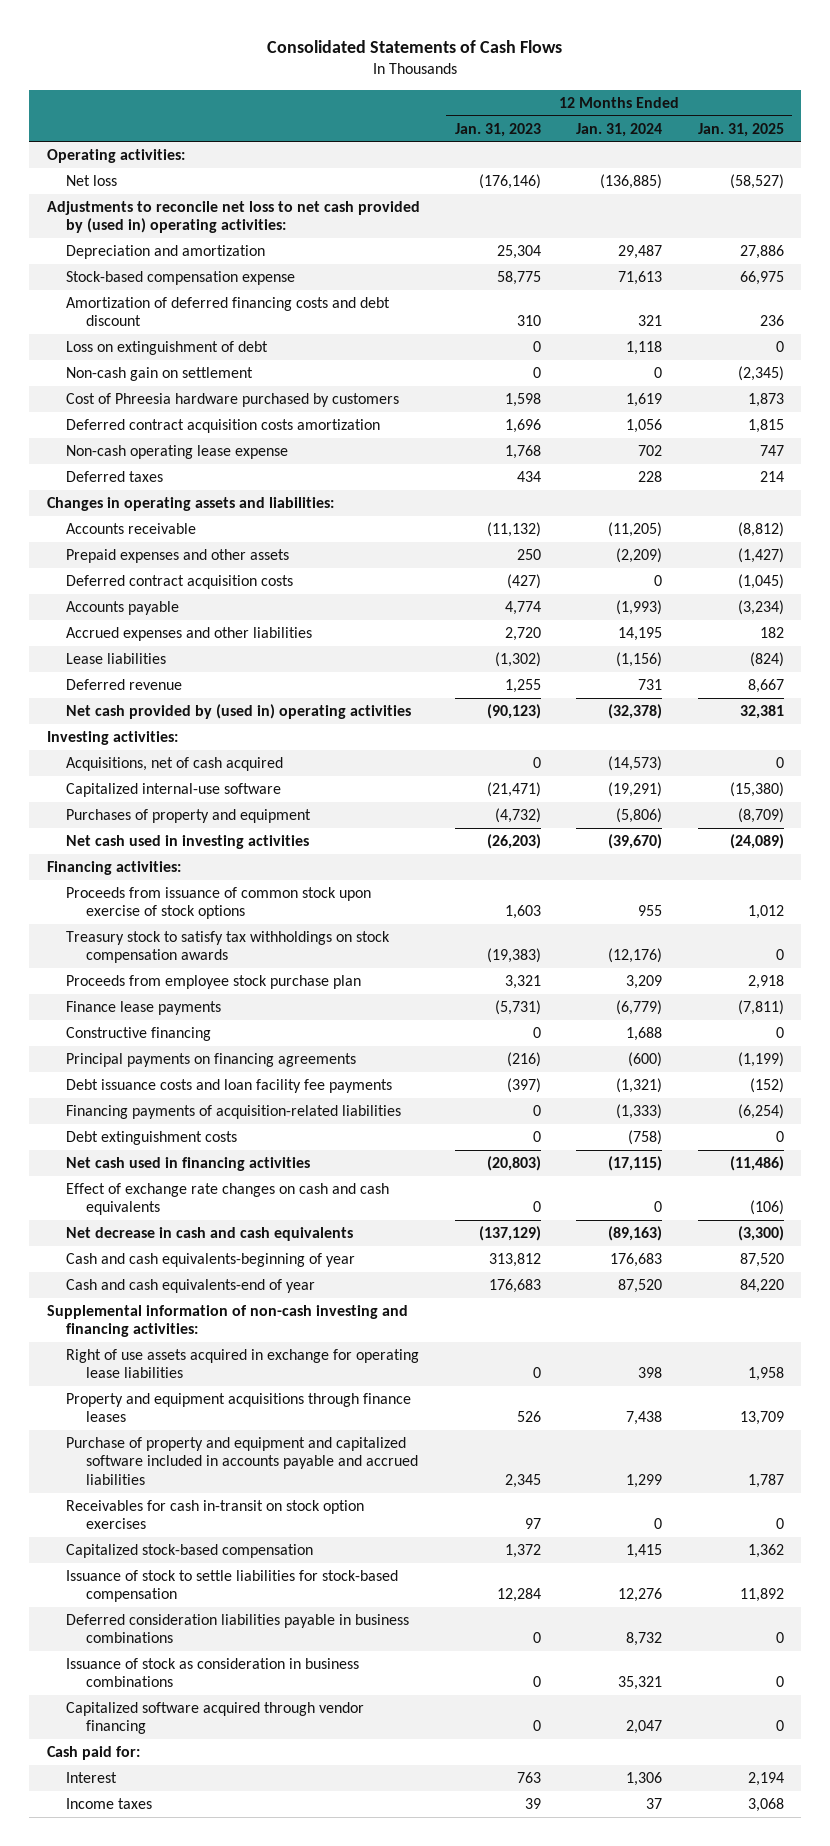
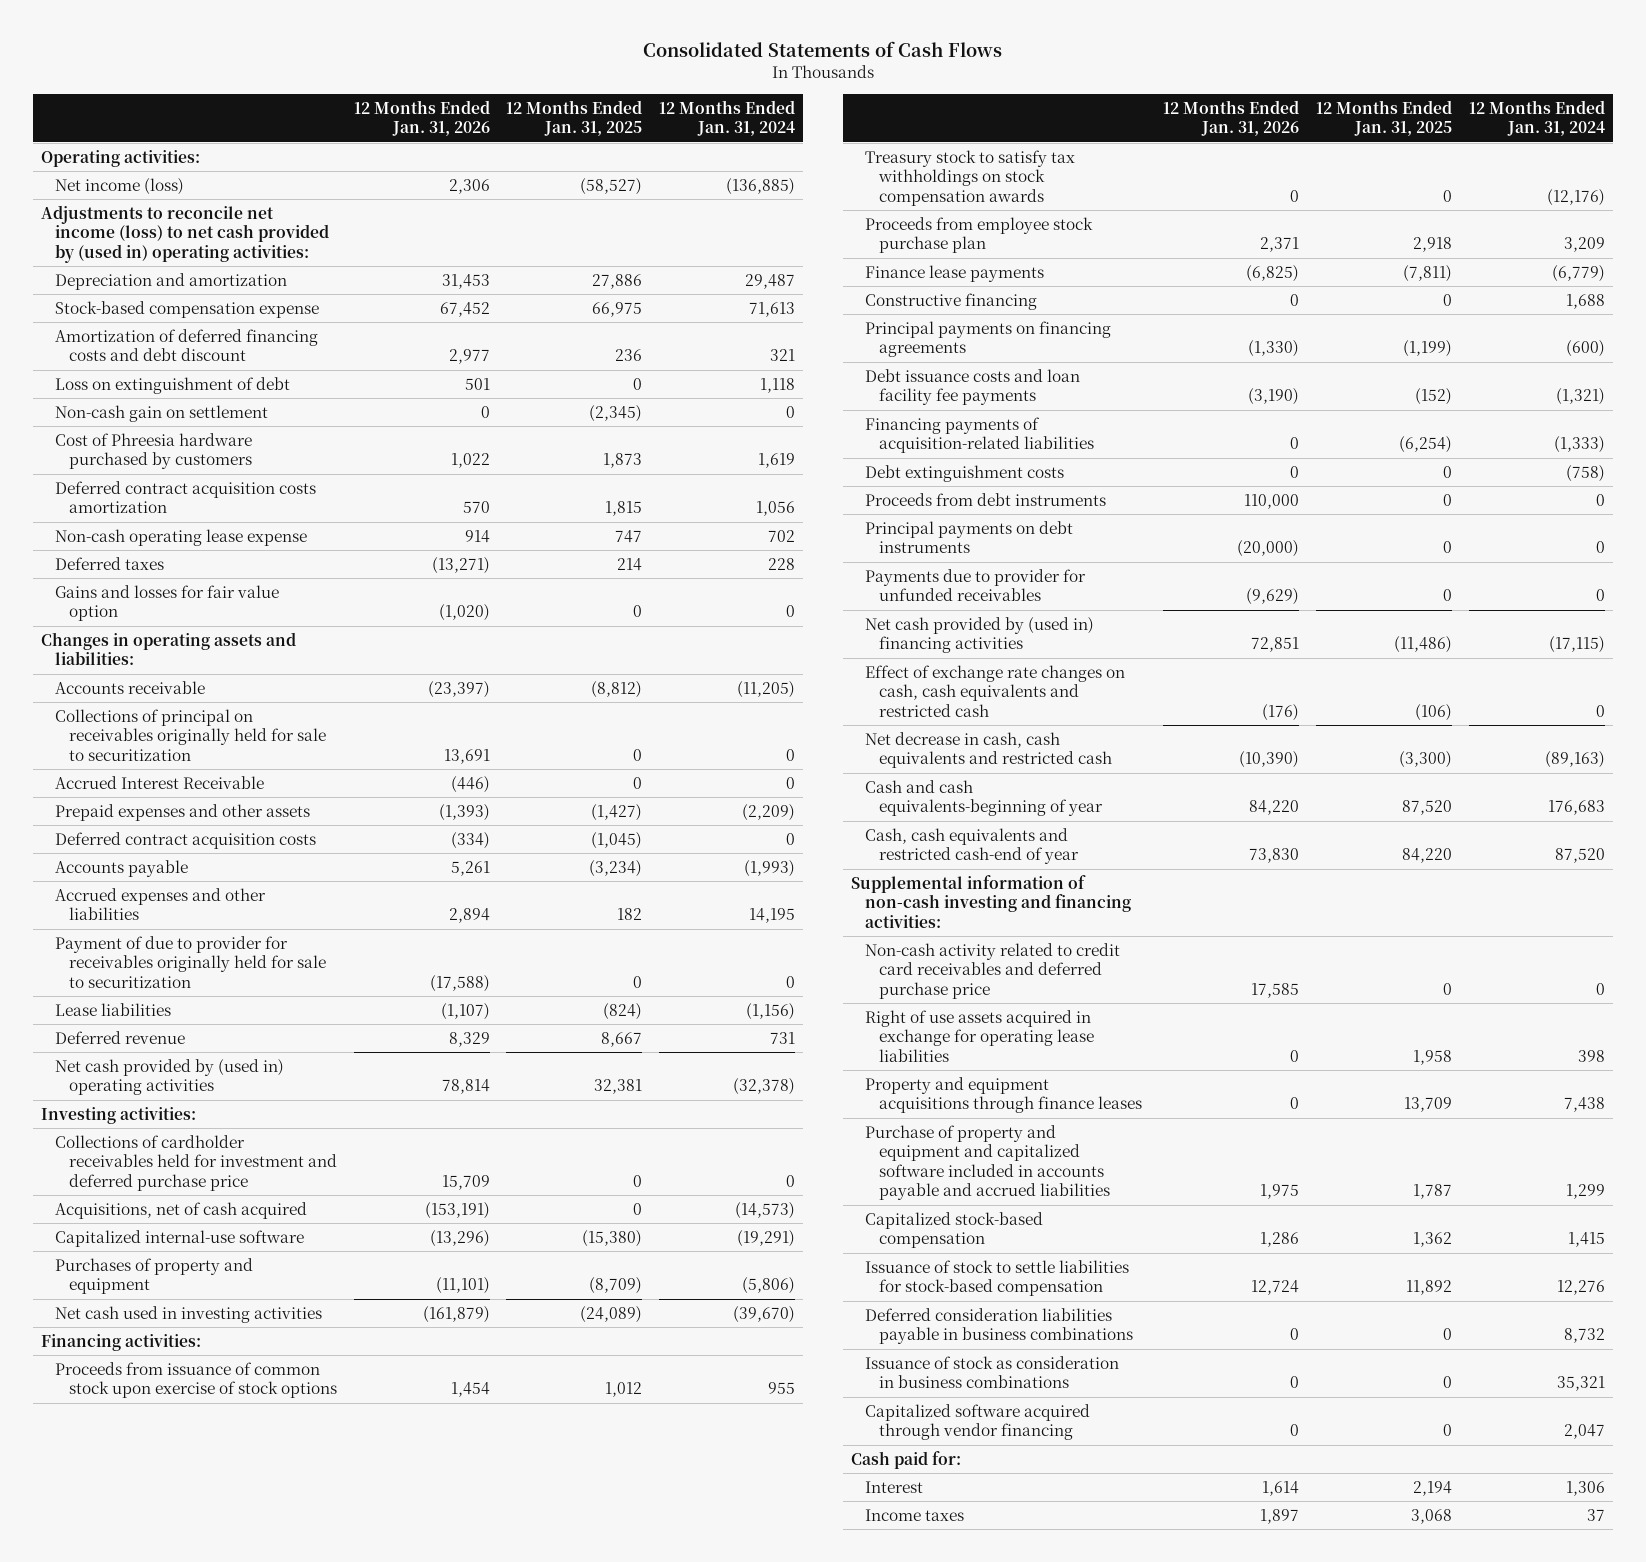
[454,122,541,137] Jan. 31, 2023 -> none
none -> [353,99,490,137] 12 Months Ended Jan. 31, 2026
[66,174,118,186] Net loss -> [55,177,185,195] Net income (loss)
[46,200,420,234] Adjustments to reconcile net loss to net cash provided by (used in) operating activities: -> [41,204,330,263] Adjustments to reconcile net income (loss) to net cash provided by (used in) operating activities:
none -> [55,584,280,622] Gains and losses for fair value option
none -> [55,708,327,761] Collections of principal on receivables originally held for sale to securitization
none -> [55,775,265,789] Accrued Interest Receivable
none -> [55,935,327,988] Payment of due to provider for receivables originally held for sale to securitization
none -> [55,1134,338,1191] Collections of cardholder receivables held for investment and deferred purchase price
none -> [864,492,1106,506] Proceeds from debt instruments
none -> [864,520,1073,554] Principal payments on debt instruments
none -> [864,568,1086,602] Payments due to provider for unfunded receivables
[66,1156,311,1171] Net cash used in financing activities -> [864,616,1094,654] Net cash provided by (used in) financing activities
[66,1182,390,1216] Effect of exchange rate changes on cash and cash equivalents -> [864,664,1125,717] Effect of exchange rate changes on cash, cash equivalents and restricted cash
[66,1226,354,1241] Net decrease in cash and cash equivalents -> [864,731,1112,769] Net decrease in cash, cash equivalents and restricted cash
[66,1278,316,1293] Cash and cash equivalents-end of year -> [864,827,1079,865] Cash, cash equivalents and restricted cash-end of year
none -> [864,942,1120,999] Non-cash activity related to credit card receivables and deferred purchase price
[66,1499,365,1530] Receivables for cash in-transit on stock option exercises -> none

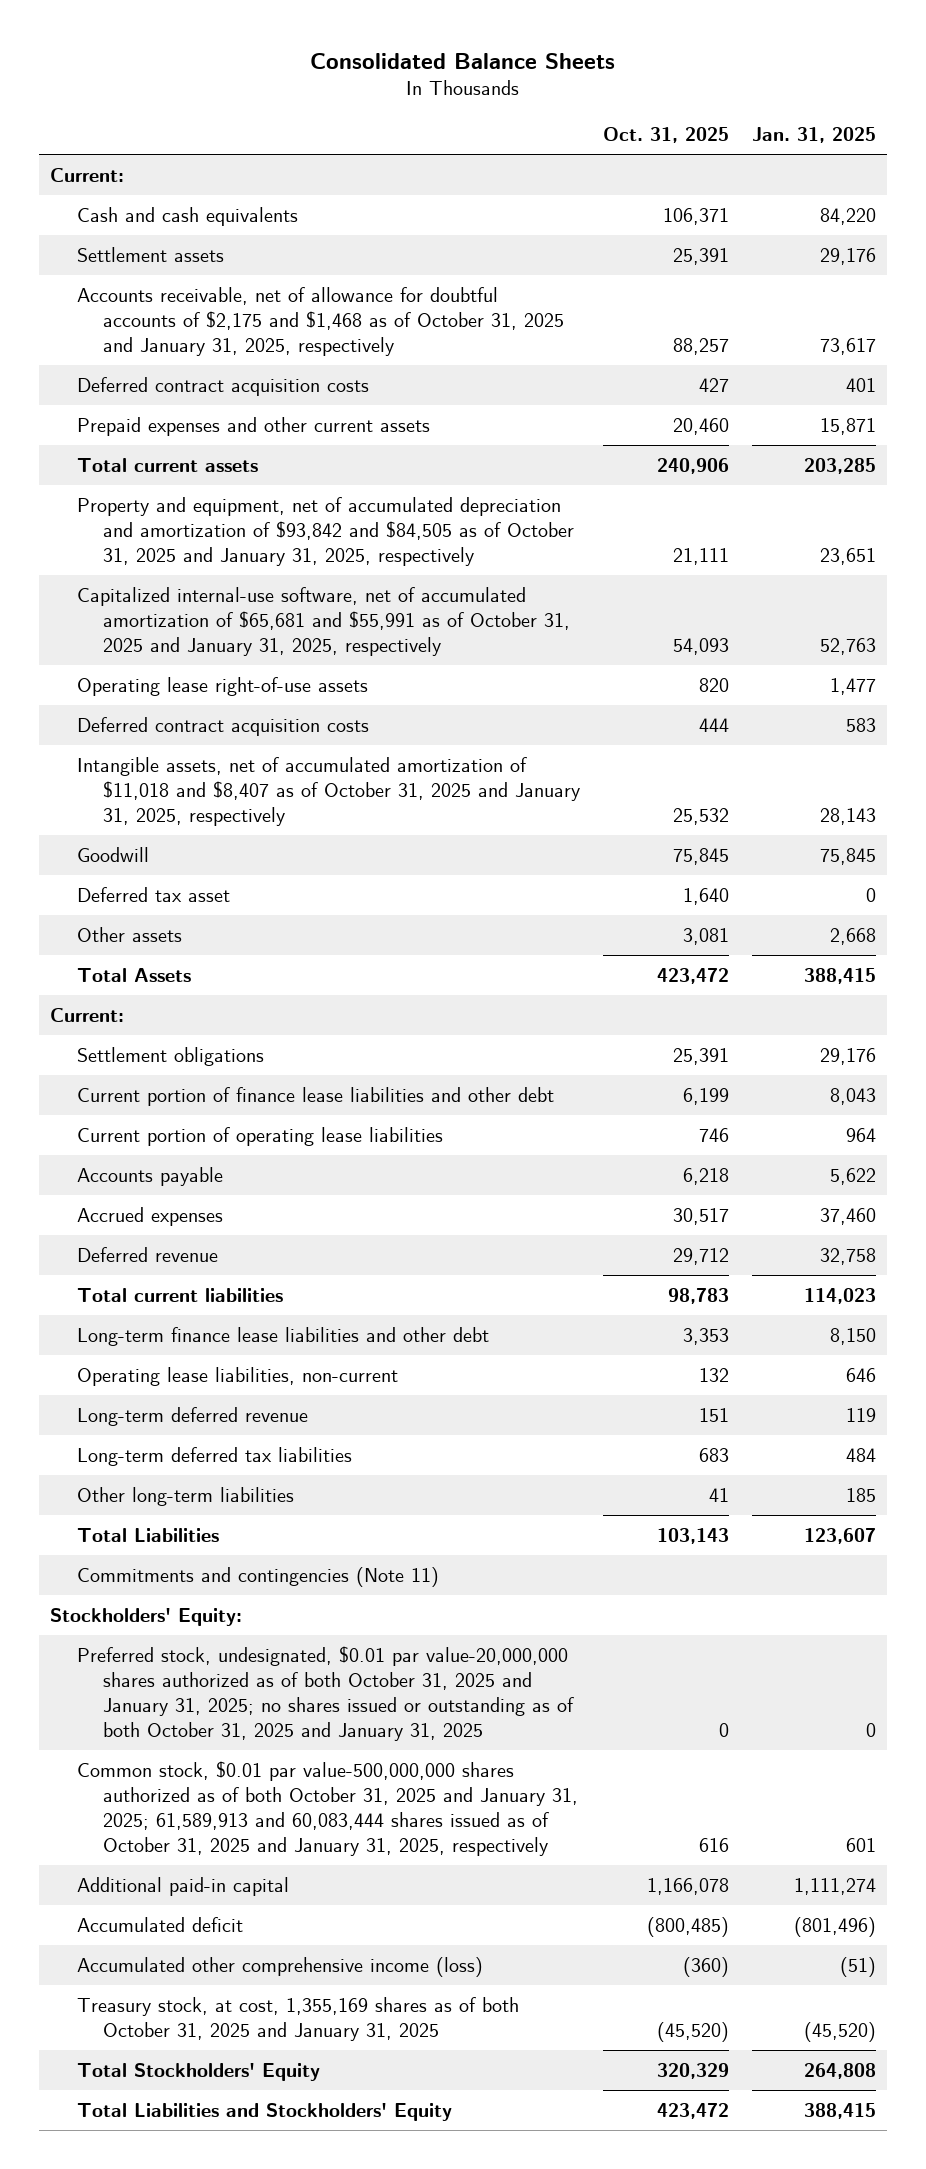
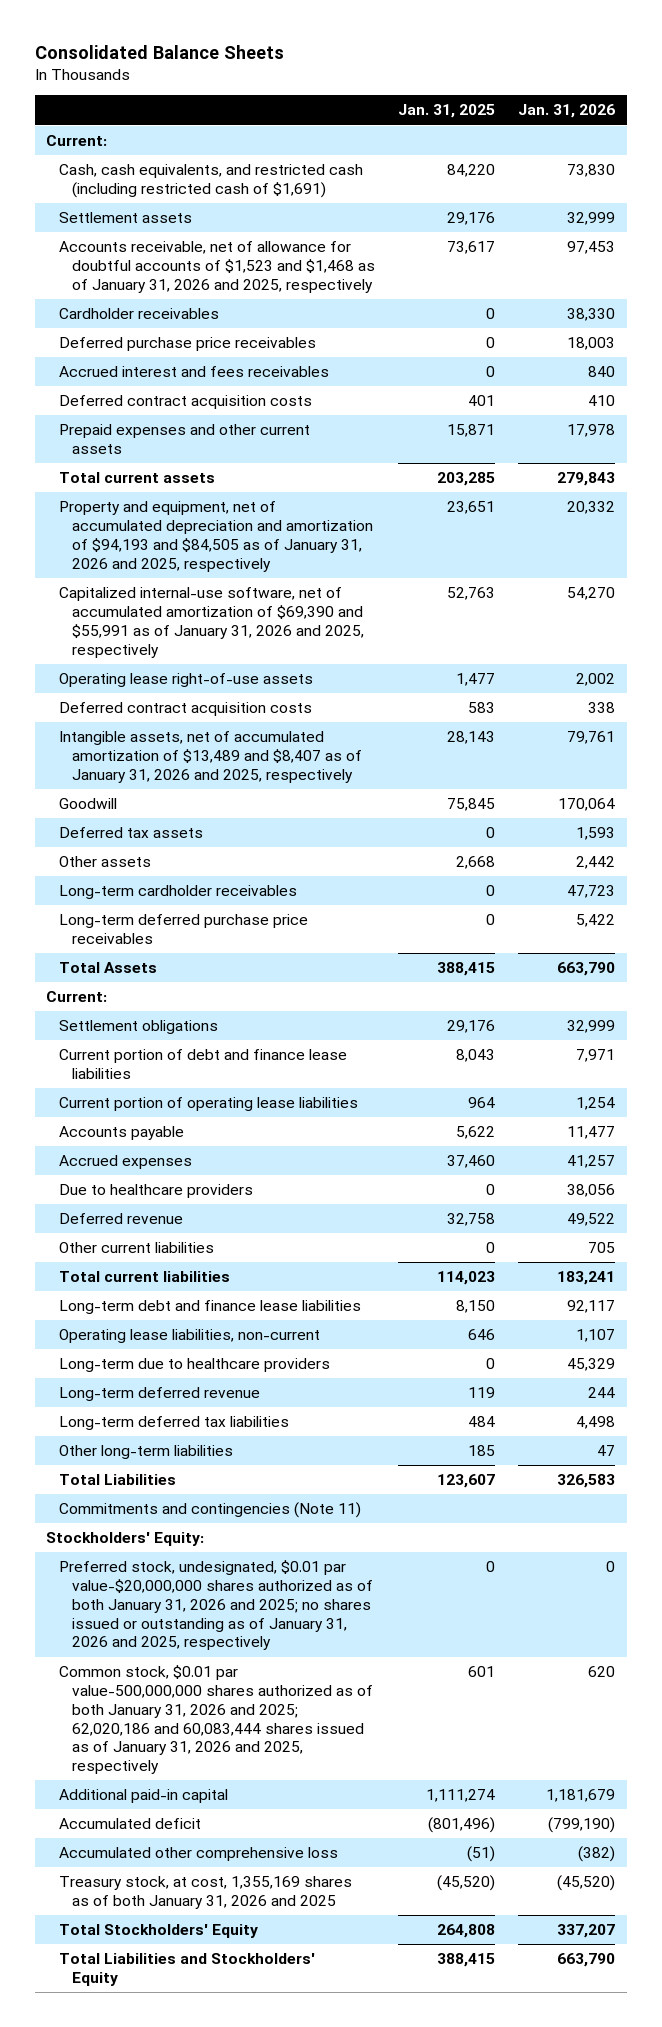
[602,127,729,144] Oct. 31, 2025 -> none
none -> [518,104,616,119] Jan. 31, 2026
[76,206,298,226] Cash and cash equivalents -> [59,164,364,198] Cash, cash equivalents, and restricted cash (including restricted cash of $1,691)
[76,286,565,357] Accounts receivable, net of allowance for doubtful accounts of $2,175 and $1,468 as of October 31, 2025 and January 31, 2025, respectively -> [59,241,375,293] Accounts receivable, net of allowance for doubtful accounts of $1,523 and $1,468 as of January 31, 2026 and 2025, respectively
none -> [59,308,220,320] Cardholder receivables
none -> [59,337,317,352] Deferred purchase price receivables
none -> [59,366,330,378] Accrued interest and fees receivables
[76,496,575,567] Property and equipment, net of accumulated depreciation and amortization of $93,842 and $84,505 as of October 31, 2025 and January 31, 2025, respectively -> [59,501,373,572] Property and equipment, net of accumulated depreciation and amortization of $94,193 and $84,505 as of January 31, 2026 and 2025, respectively
[76,586,571,657] Capitalized internal-use software, net of accumulated amortization of $65,681 and $55,991 as of October 31, 2025 and January 31, 2025, respectively -> [59,587,364,658] Capitalized internal-use software, net of accumulated amortization of $69,390 and $55,991 as of January 31, 2026 and 2025, respectively
[76,756,581,827] Intangible assets, net of accumulated amortization of $11,018 and $8,407 as of October 31, 2025 and January 31, 2025, respectively -> [59,731,362,783] Intangible assets, net of accumulated amortization of $13,489 and $8,407 as of January 31, 2026 and 2025, respectively
[76,886,230,902] Deferred tax asset -> [59,827,204,839] Deferred tax assets
none -> [59,885,298,900] Long-term cardholder receivables
none -> [59,914,309,944] Long-term deferred purchase price receivables
[76,1086,554,1106] Current portion of finance lease liabilities and other debt -> [59,1049,348,1079] Current portion of debt and finance lease liabilities
none -> [59,1184,254,1199] Due to healthcare providers
none -> [59,1242,215,1254] Other current liabilities
[76,1326,489,1346] Long-term finance lease liabilities and other debt -> [59,1300,362,1315] Long-term debt and finance lease liabilities
none -> [59,1358,331,1373] Long-term due to healthcare providers
[76,1645,575,1742] Preferred stock, undesignated, $0.01 par value-20,000,000 shares authorized as of both October 31, 2025 and January 31, 2025; no shares issued or outstanding as of both October 31, 2025 and January 31, 2025 -> [59,1560,373,1651] Preferred stock, undesignated, $0.01 par value-$20,000,000 shares authorized as of both January 31, 2026 and 2025; no shares issued or outstanding as of January 31, 2026 and 2025, respectively
[76,1760,579,1857] Common stock, $0.01 par value-500,000,000 shares authorized as of both October 31, 2025 and January 31, 2025; 61,589,913 and 60,083,444 shares issued as of October 31, 2025 and January 31, 2025, respectively -> [59,1665,373,1775] Common stock, $0.01 par value-500,000,000 shares authorized as of both January 31, 2026 and 2025; 62,020,186 and 60,083,444 shares issued as of January 31, 2026 and 2025, respectively
[76,1956,483,1977] Accumulated other comprehensive income (loss) -> [59,1847,339,1862] Accumulated other comprehensive loss
[76,1996,519,2041] Treasury stock, at cost, 1,355,169 shares as of both October 31, 2025 and January 31, 2025 -> [59,1876,353,1909] Treasury stock, at cost, 1,355,169 shares as of both January 31, 2026 and 2025

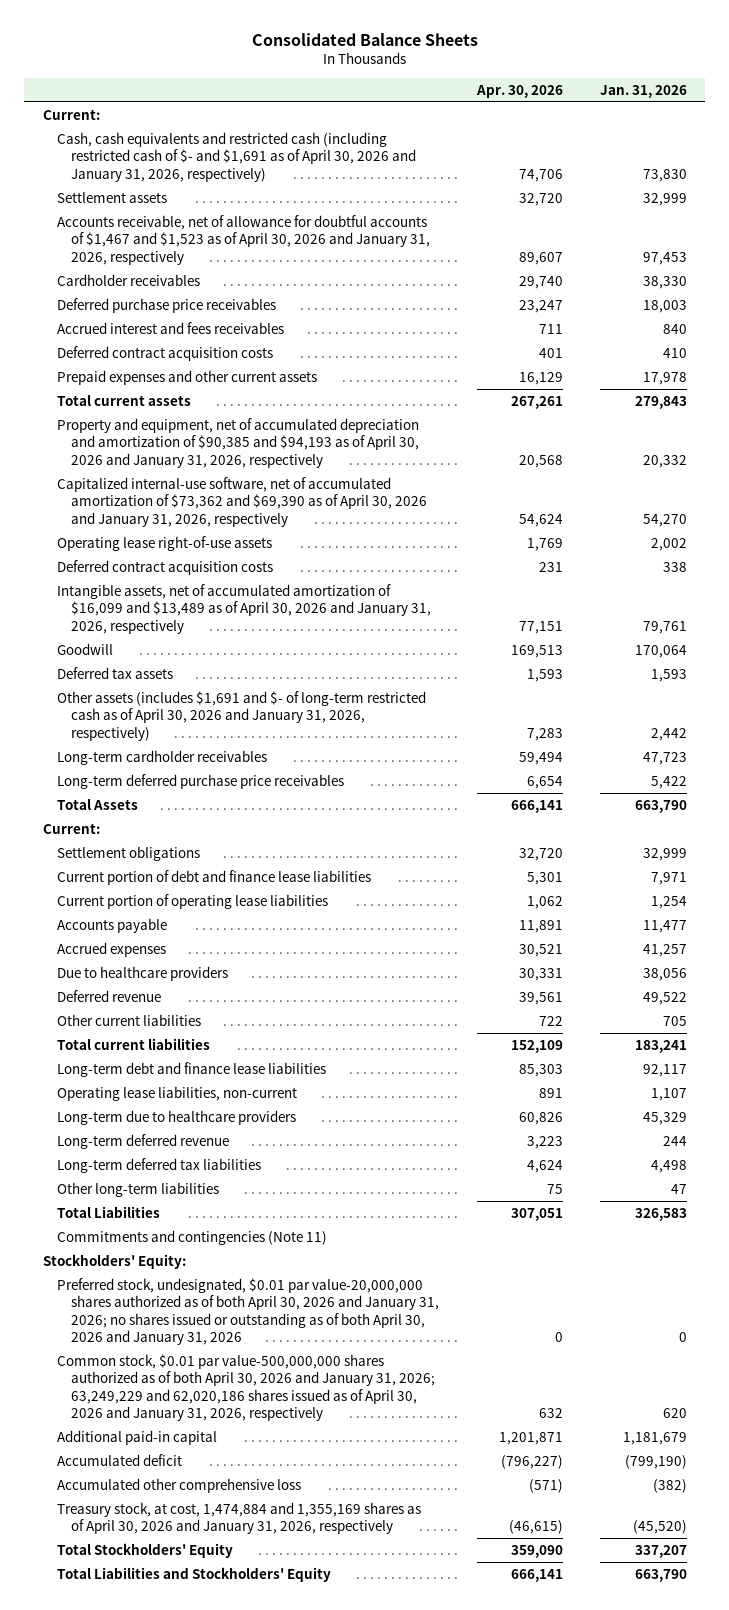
[398,104,496,119] Jan. 31, 2025 -> none
none -> [475,84,563,98] Apr. 30, 2026
[59,164,364,198] Cash, cash equivalents, and restricted cash (including restricted cash of $1,691) -> [57,132,417,182] Cash, cash equivalents and restricted cash (including restricted cash of $- and $1,691 as of April 30, 2026 and January 31, 2026, respectively)
[59,241,375,293] Accounts receivable, net of allowance for doubtful accounts of $1,523 and $1,468 as of January 31, 2026 and 2025, respectively -> [57,215,431,265] Accounts receivable, net of allowance for doubtful accounts of $1,467 and $1,523 as of April 30, 2026 and January 31, 2026, respectively
[59,501,373,572] Property and equipment, net of accumulated depreciation and amortization of $94,193 and $84,505 as of January 31, 2026 and 2025, respectively -> [57,418,420,468] Property and equipment, net of accumulated depreciation and amortization of $90,385 and $94,193 as of April 30, 2026 and January 31, 2026, respectively
[59,587,364,658] Capitalized internal-use software, net of accumulated amortization of $69,390 and $55,991 as of January 31, 2026 and 2025, respectively -> [57,477,428,527] Capitalized internal-use software, net of accumulated amortization of $73,362 and $69,390 as of April 30, 2026 and January 31, 2026, respectively
[59,731,362,783] Intangible assets, net of accumulated amortization of $13,489 and $8,407 as of January 31, 2026 and 2025, respectively -> [57,584,432,634] Intangible assets, net of accumulated amortization of $16,099 and $13,489 as of April 30, 2026 and January 31, 2026, respectively
[59,856,152,868] Other assets -> [57,691,427,741] Other assets (includes $1,691 and $- of long-term restricted cash as of April 30, 2026 and January 31, 2026, respectively)
[59,1560,373,1651] Preferred stock, undesignated, $0.01 par value-$20,000,000 shares authorized as of both January 31, 2026 and 2025; no shares issued or outstanding as of January 31, 2026 and 2025, respectively -> [57,1278,440,1346] Preferred stock, undesignated, $0.01 par value-20,000,000 shares authorized as of both April 30, 2026 and January 31, 2026; no shares issued or outstanding as of both April 30, 2026 and January 31, 2026
[59,1665,373,1775] Common stock, $0.01 par value-500,000,000 shares authorized as of both January 31, 2026 and 2025; 62,020,186 and 60,083,444 shares issued as of January 31, 2026 and 2025, respectively -> [57,1354,436,1422] Common stock, $0.01 par value-500,000,000 shares authorized as of both April 30, 2026 and January 31, 2026; 63,249,229 and 62,020,186 shares issued as of April 30, 2026 and January 31, 2026, respectively
[59,1876,353,1909] Treasury stock, at cost, 1,355,169 shares as of both January 31, 2026 and 2025 -> [57,1502,422,1535] Treasury stock, at cost, 1,474,884 and 1,355,169 shares as of April 30, 2026 and January 31, 2026, respectively

